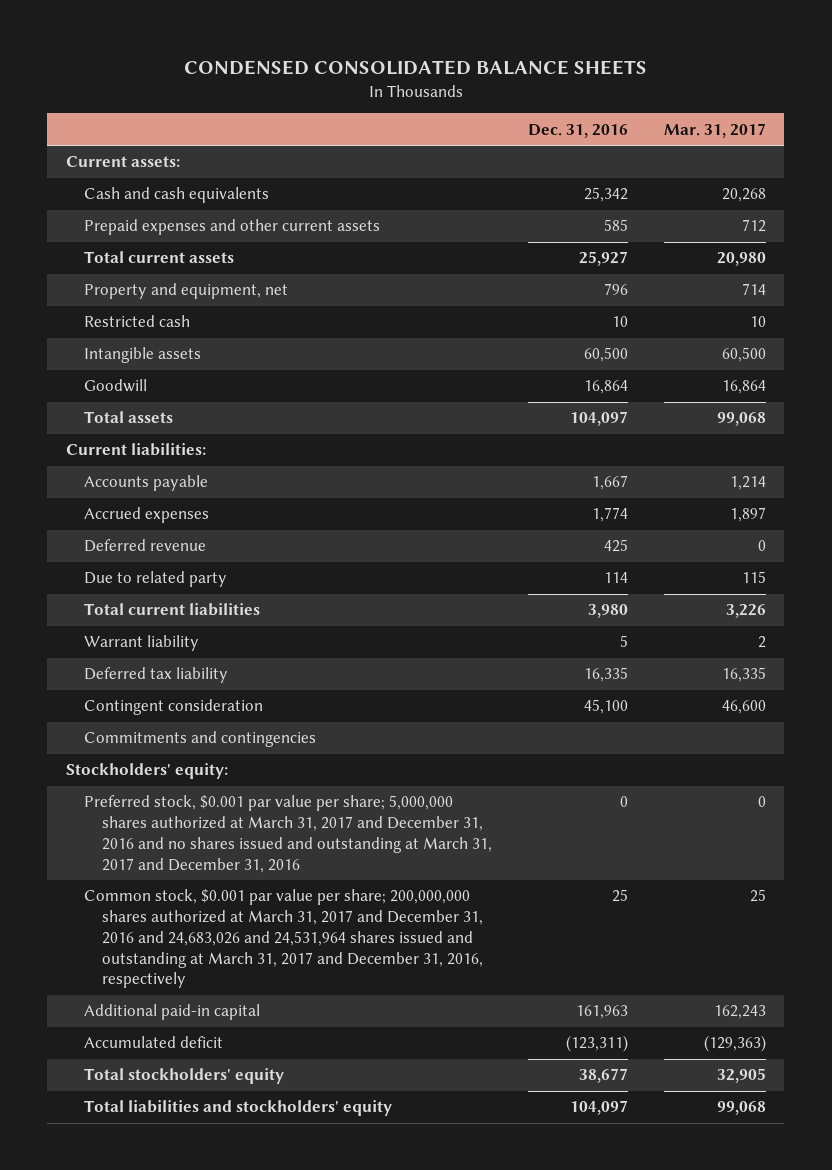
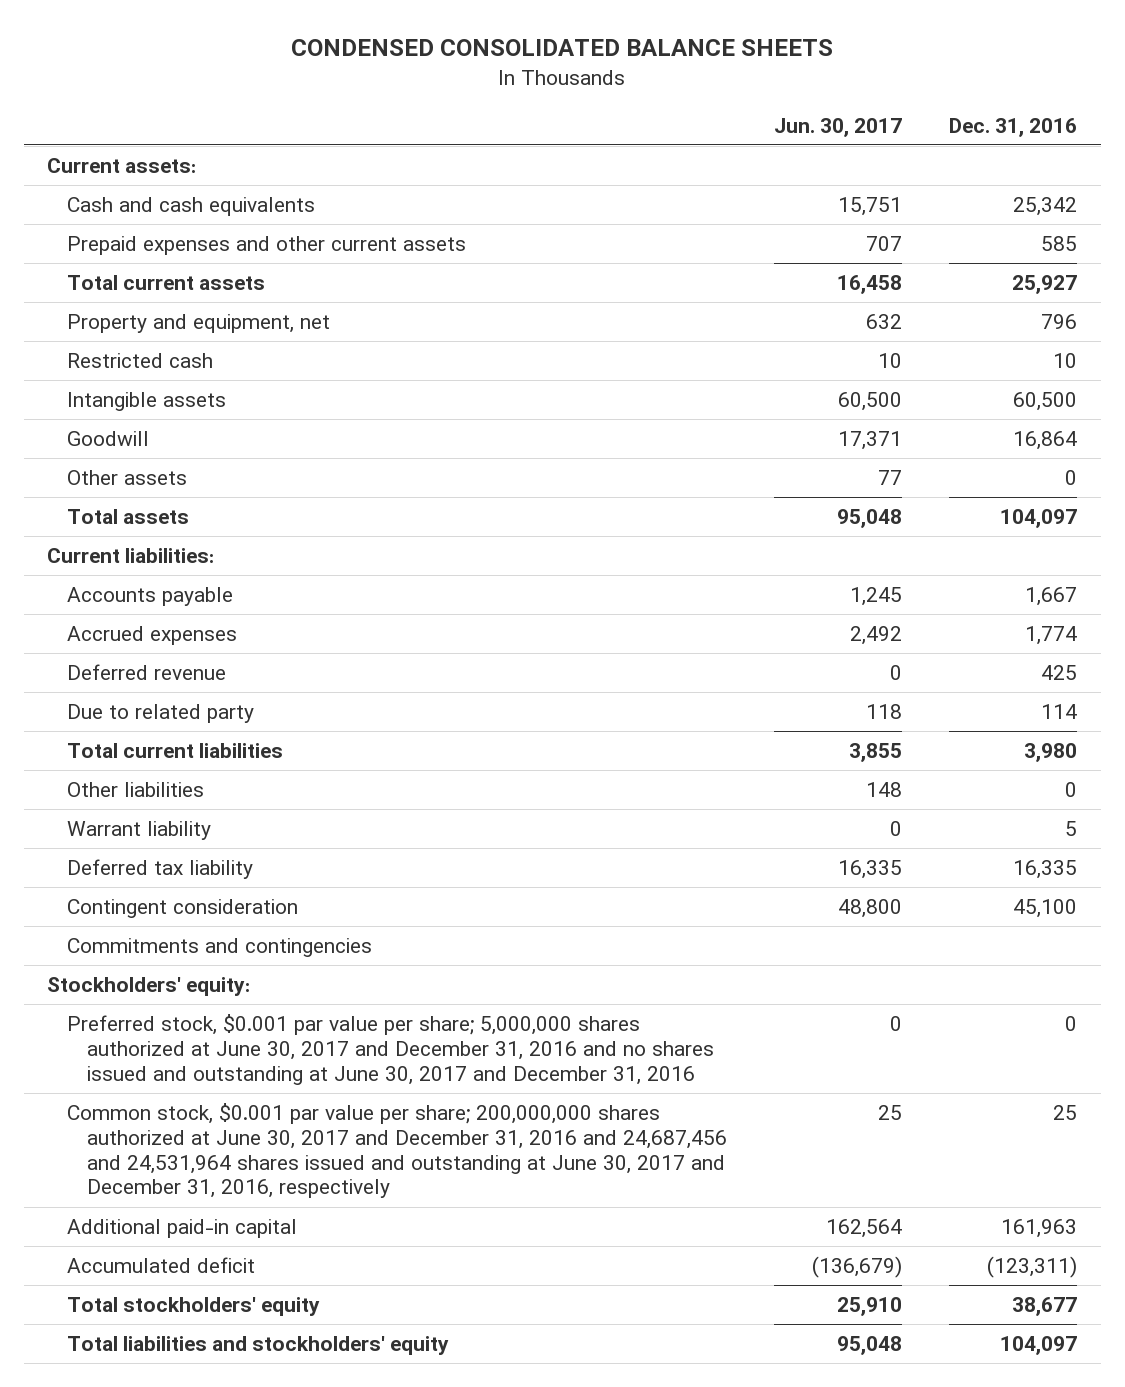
[664,122,767,138] Mar. 31, 2017 -> none
none -> [774,117,903,137] Jun. 30, 2017
none -> [67,470,188,486] Other assets
none -> [67,782,205,798] Other liabilities
[83,795,492,873] Preferred stock, $0.001 par value per share; 5,000,000 shares authorized at March 31, 2017 and December 31, 2016 and no shares issued and outstanding at March 31, 2017 and December 31, 2016 -> [67,1014,714,1085] Preferred stock, $0.001 par value per share; 5,000,000 shares authorized at June 30, 2017 and December 31, 2016 and no shares issued and outstanding at June 30, 2017 and December 31, 2016
[83,889,483,989] Common stock, $0.001 par value per share; 200,000,000 shares authorized at March 31, 2017 and December 31, 2016 and 24,683,026 and 24,531,964 shares issued and outstanding at March 31, 2017 and December 31, 2016, respectively -> [67,1103,727,1199] Common stock, $0.001 par value per share; 200,000,000 shares authorized at June 30, 2017 and December 31, 2016 and 24,687,456 and 24,531,964 shares issued and outstanding at June 30, 2017 and December 31, 2016, respectively

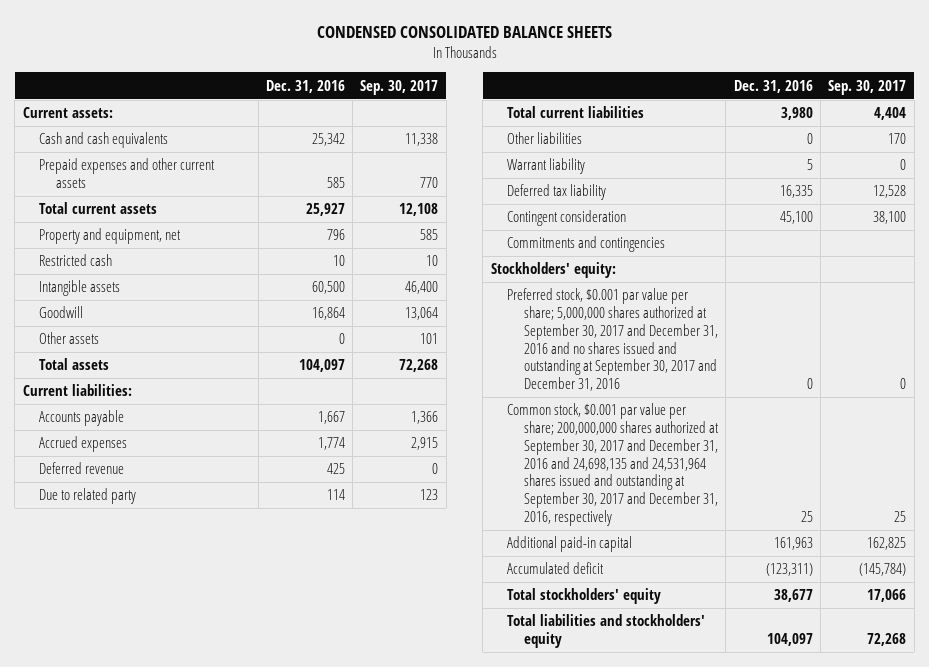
[774,117,903,137] Jun. 30, 2017 -> none
none -> [360,79,439,95] Sep. 30, 2017
[67,1014,714,1085] Preferred stock, $0.001 par value per share; 5,000,000 shares authorized at June 30, 2017 and December 31, 2016 and no shares issued and outstanding at June 30, 2017 and December 31, 2016 -> [507,288,719,391] Preferred stock, $0.001 par value per share; 5,000,000 shares authorized at September 30, 2017 and December 31, 2016 and no shares issued and outstanding at September 30, 2017 and December 31, 2016
[67,1103,727,1199] Common stock, $0.001 par value per share; 200,000,000 shares authorized at June 30, 2017 and December 31, 2016 and 24,687,456 and 24,531,964 shares issued and outstanding at June 30, 2017 and December 31, 2016, respectively -> [507,403,720,526] Common stock, $0.001 par value per share; 200,000,000 shares authorized at September 30, 2017 and December 31, 2016 and 24,698,135 and 24,531,964 shares issued and outstanding at September 30, 2017 and December 31, 2016, respectively

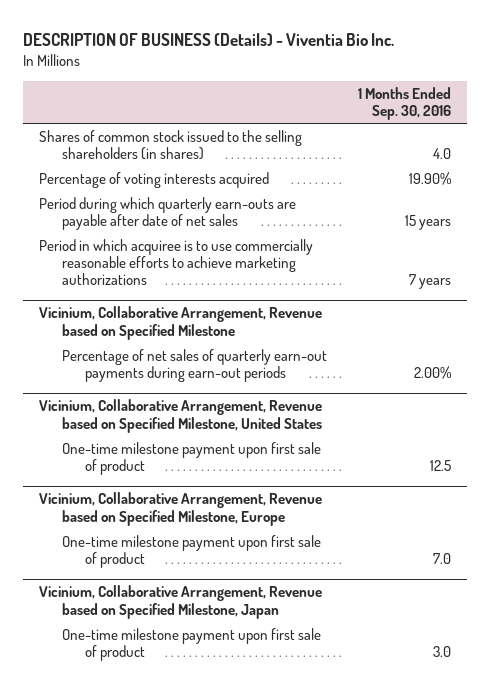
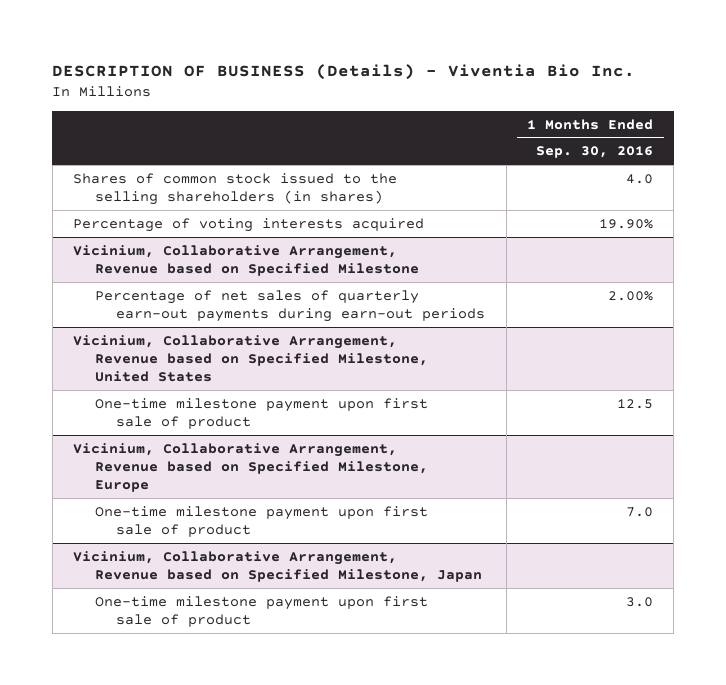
[38,196,296,231] Period during which quarterly earn-outs are payable after date of net sales -> none
[38,238,313,286] Period in which acquiree is to use commercially reasonable efforts to achieve marketing authorizations -> none

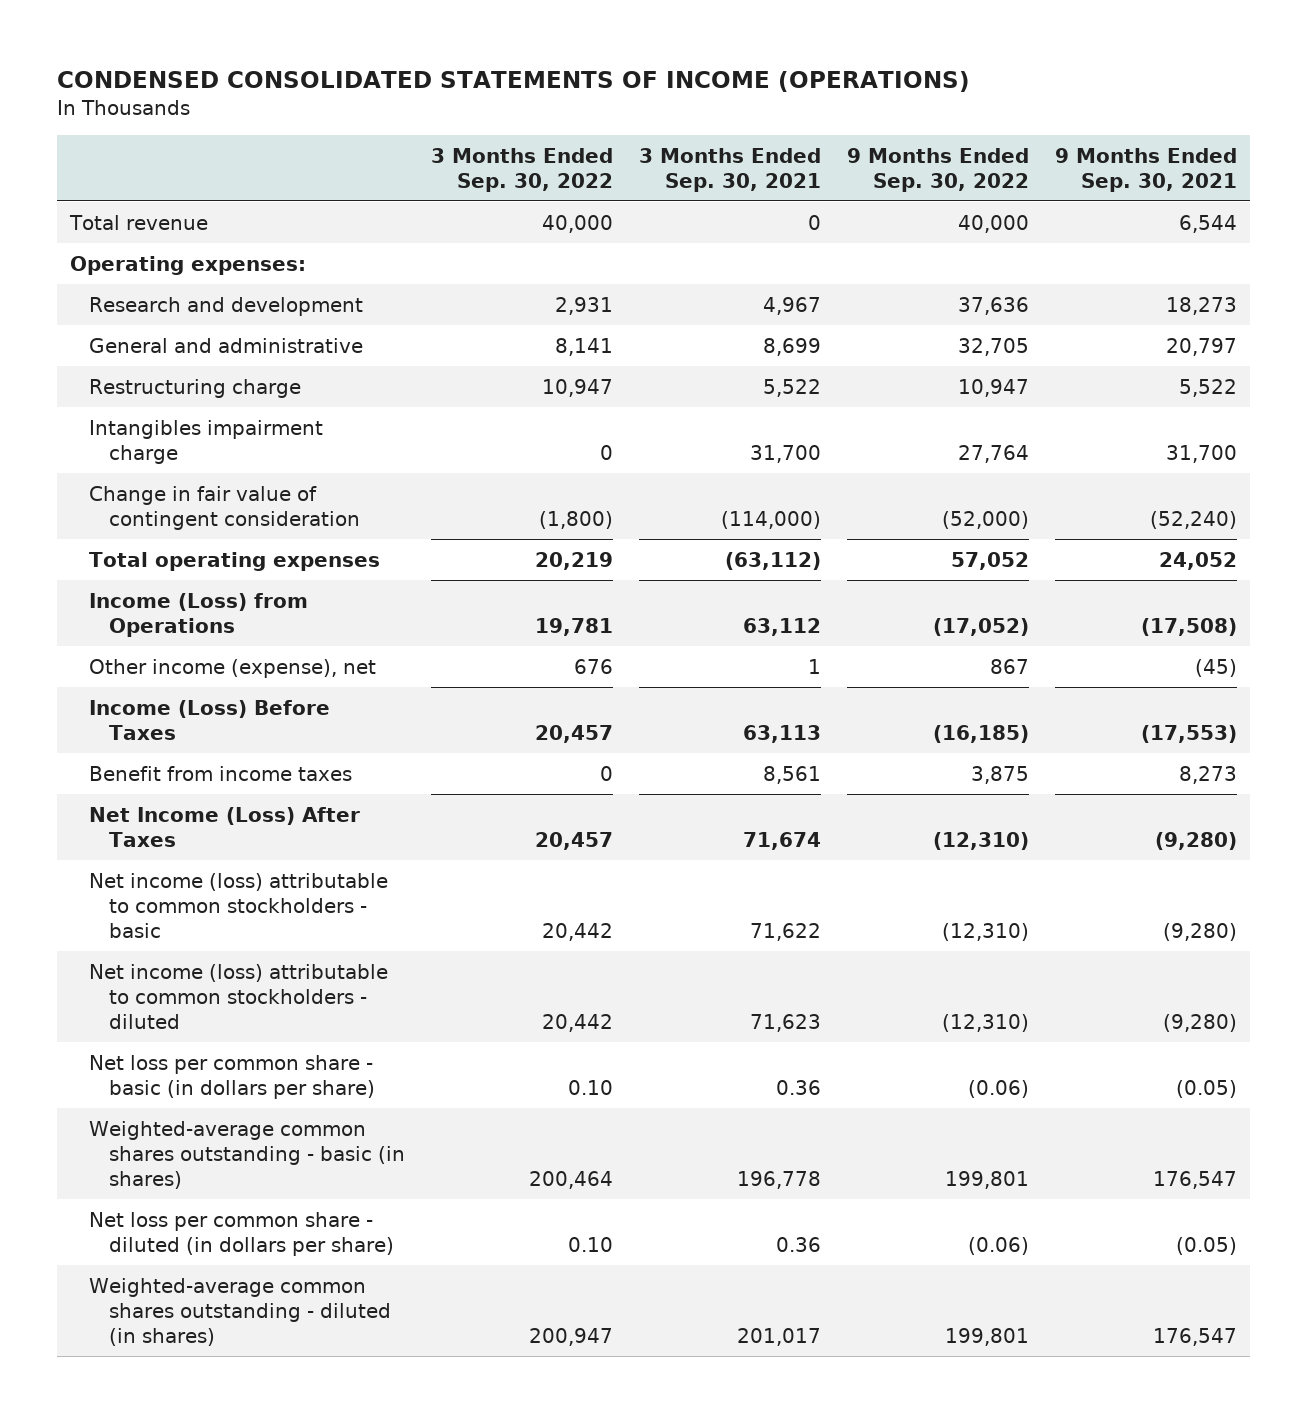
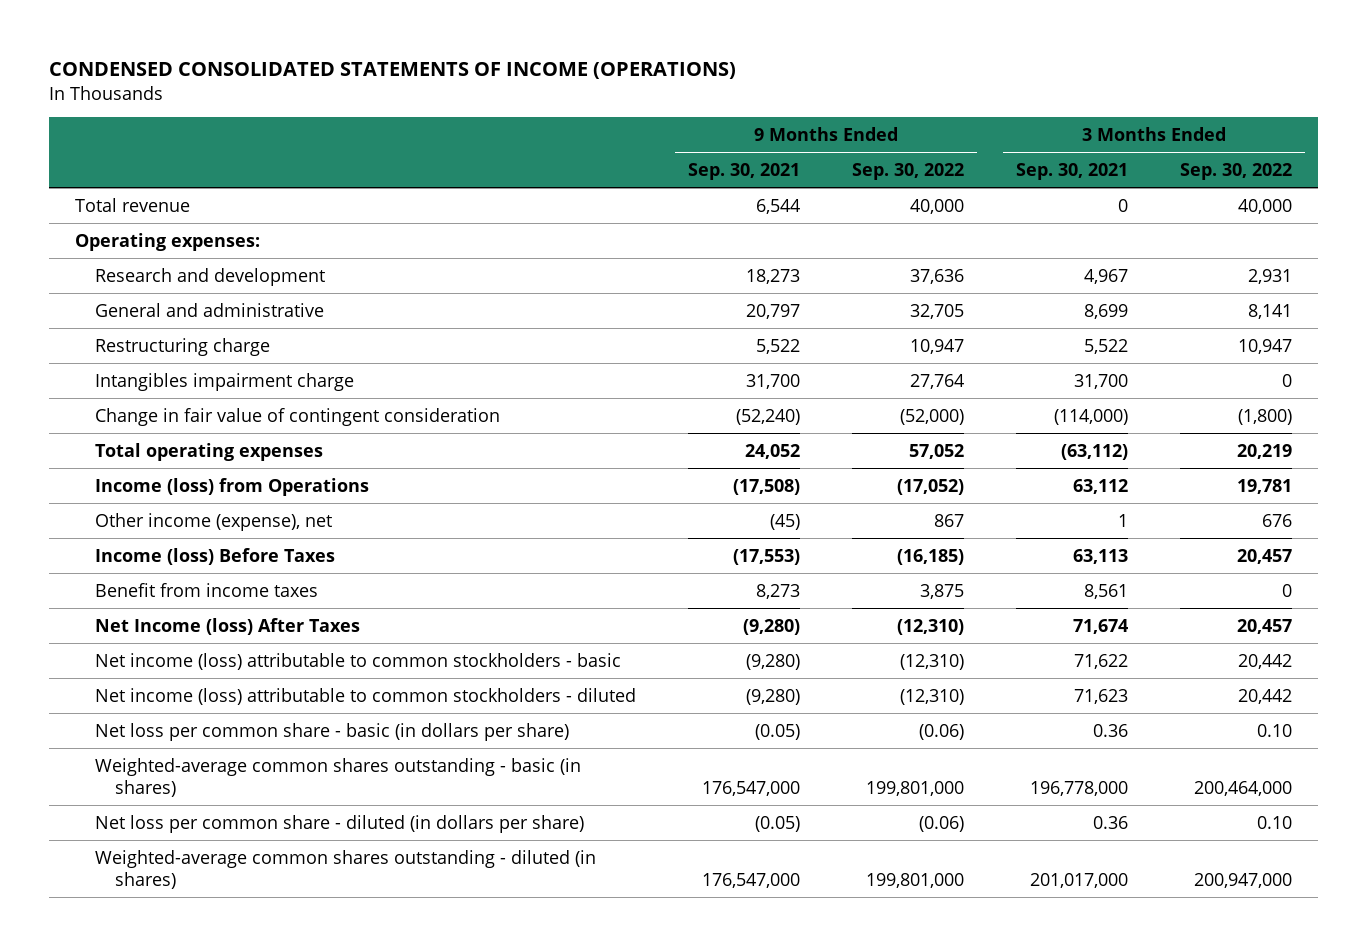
[89,592,309,637] Income (Loss) from Operations -> [94,477,369,496] Income (loss) from Operations
[89,699,331,740] Income (Loss) Before Taxes -> [94,547,335,565] Income (loss) Before Taxes
[89,806,361,847] Net Income (Loss) After Taxes -> [94,617,360,635] Net Income (loss) After Taxes
[528,1171,613,1190] 200,464 -> [1194,781,1293,797] 200,464,000
[736,1171,821,1190] 196,778 -> [1030,781,1129,797] 196,778,000
[944,1171,1029,1190] 199,801 -> [866,781,965,797] 199,801,000
[1153,1171,1238,1190] 176,547 -> [701,781,800,797] 176,547,000
[528,1328,613,1347] 200,947 -> [1194,873,1293,889] 200,947,000
[736,1328,821,1347] 201,017 -> [1030,873,1129,889] 201,017,000
[944,1328,1029,1347] 199,801 -> [866,873,965,889] 199,801,000
[1153,1328,1238,1347] 176,547 -> [701,873,800,889] 176,547,000

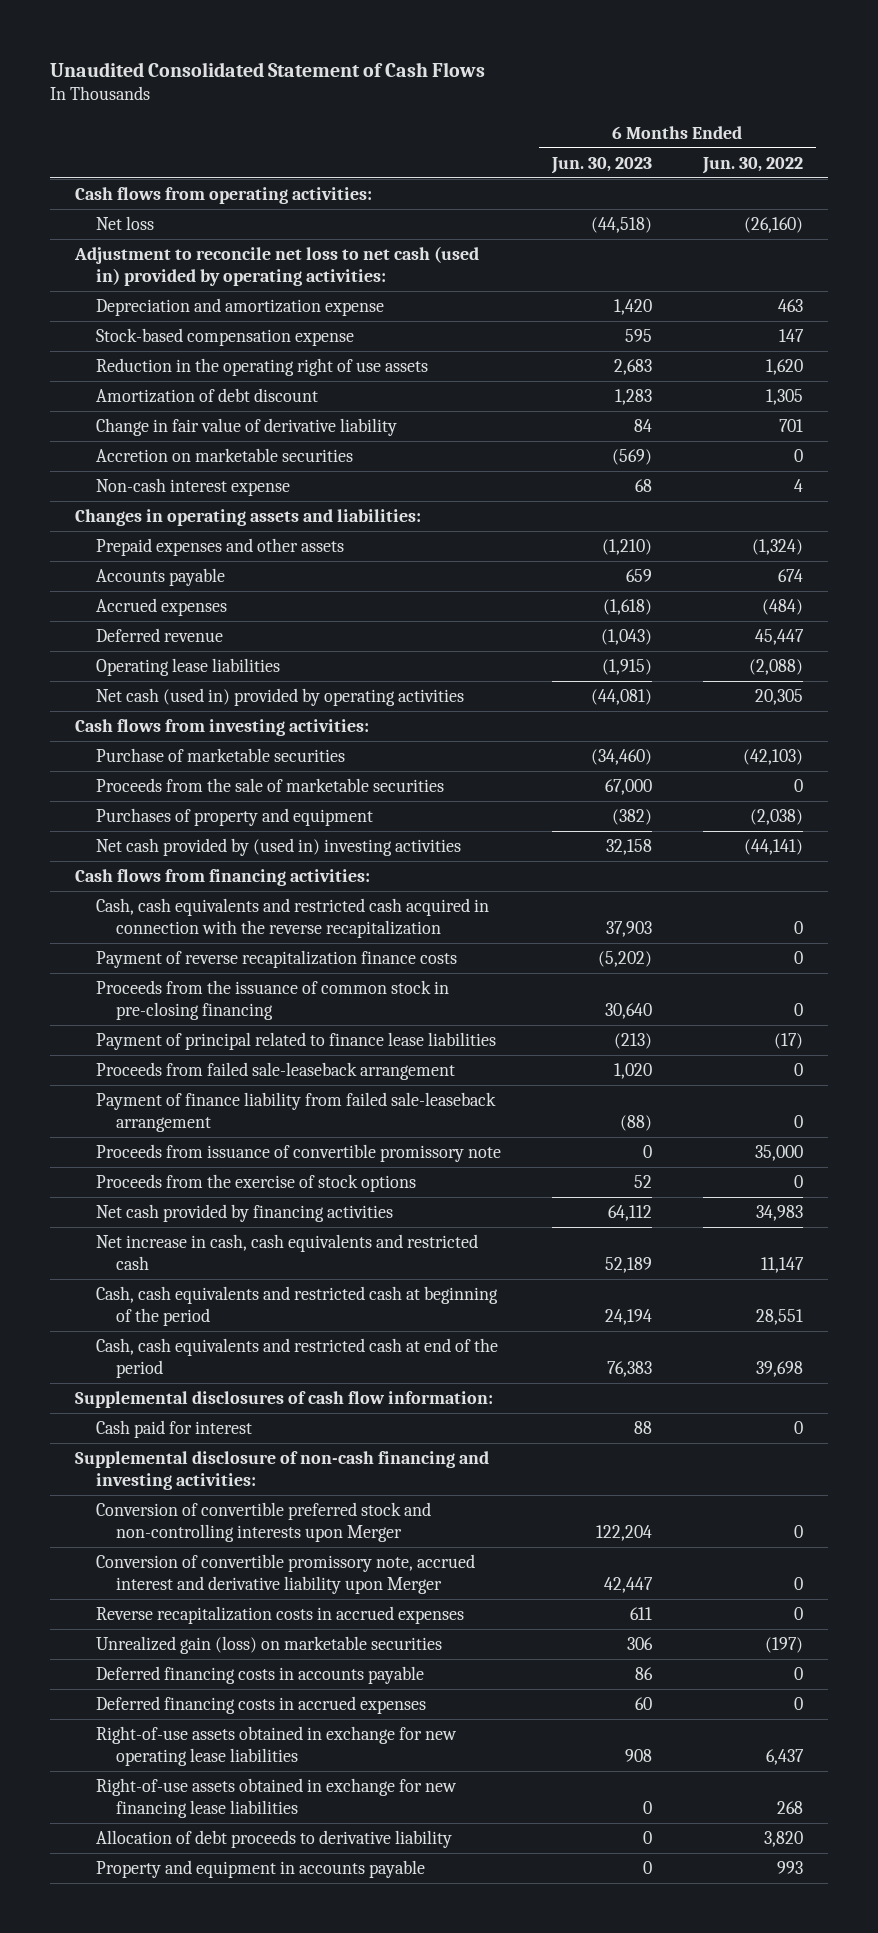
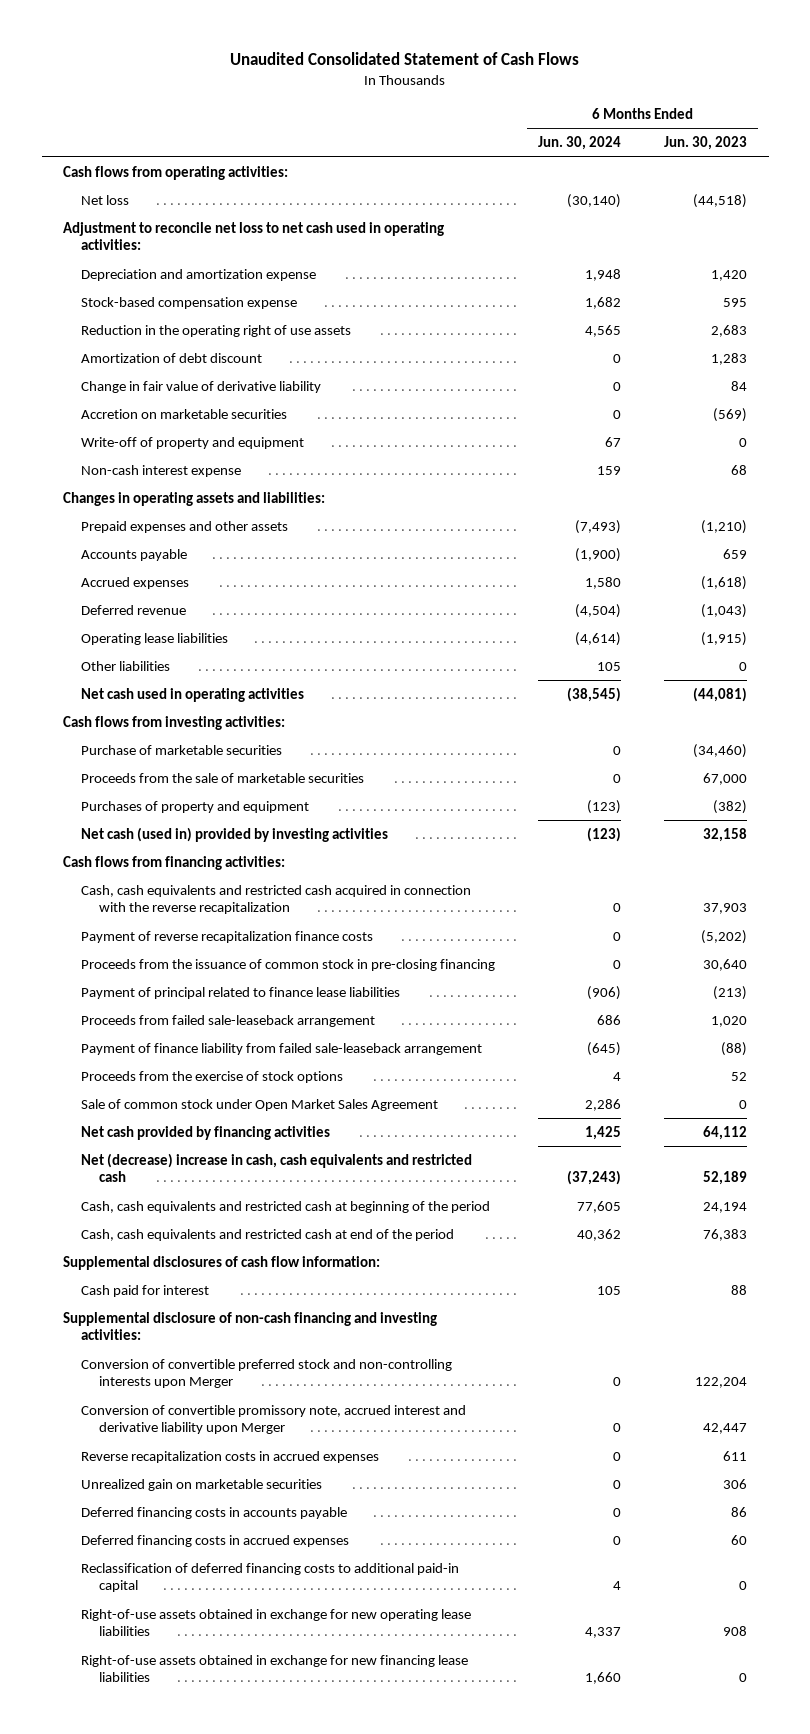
[701,156,803,174] Jun. 30, 2022 -> none
none -> [538,136,622,151] Jun. 30, 2024
[74,245,480,287] Adjustment to reconcile net loss to net cash (used in) provided by operating activities: -> [63,222,445,251] Adjustment to reconcile net loss to net cash used in operating activities:
none -> [81,437,305,450] Write-off of property and equipment
none -> [81,661,171,672] Other liabilities
[95,687,464,706] Net cash (used in) provided by operating activities -> [81,688,305,703] Net cash used in operating activities
[95,837,461,856] Net cash provided by (used in) investing activities -> [81,827,389,843] Net cash (used in) provided by investing activities
[95,1143,501,1162] Proceeds from issuance of convertible promissory note -> none
none -> [81,1099,439,1112] Sale of common stock under Open Market Sales Agreement
[95,1233,478,1271] Net increase in cash, cash equivalents and restricted cash -> [81,1153,473,1183] Net (decrease) increase in cash, cash equivalents and restricted cash
[95,1635,442,1654] Unrealized gain (loss) on marketable securities -> [81,1479,323,1492] Unrealized gain on marketable securities
none -> [81,1563,460,1593] Reclassification of deferred financing costs to additional paid-in capital
[95,1829,452,1848] Allocation of debt proceeds to derivative liability -> none
[95,1859,425,1878] Property and equipment in accounts payable -> none

